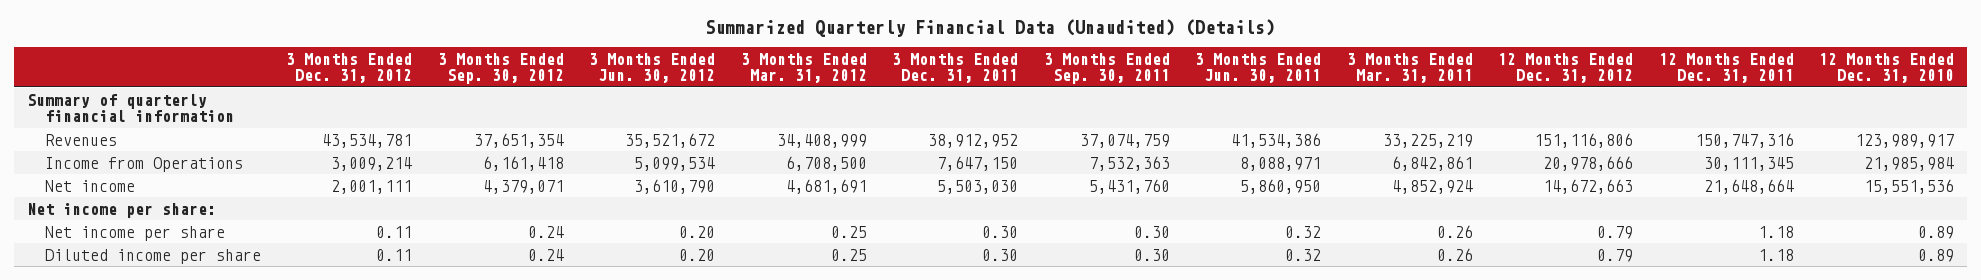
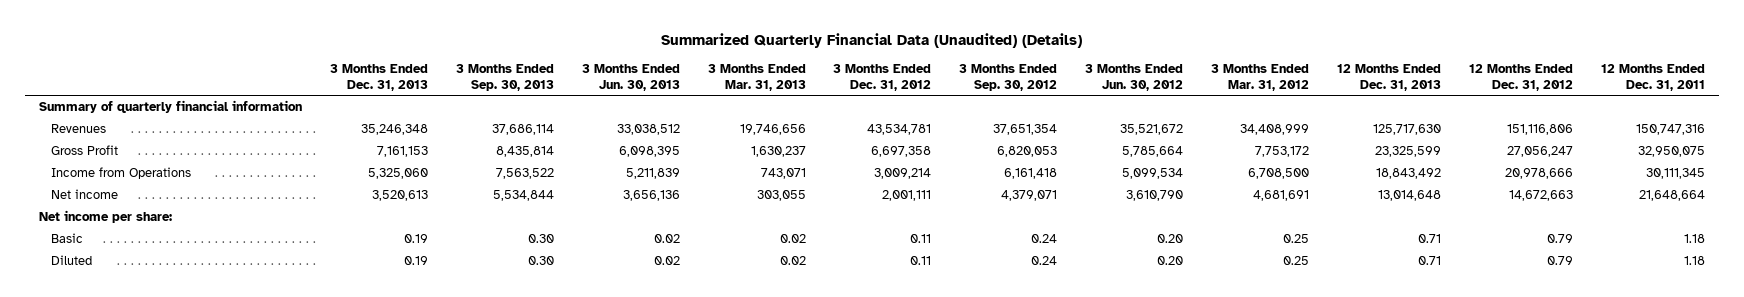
[892,52,1019,83] 3 Months Ended Dec. 31, 2011 -> none
[1043,52,1170,84] 3 Months Ended Sep. 30, 2011 -> none
[1195,52,1322,83] 3 Months Ended Jun. 30, 2011 -> none
[1346,52,1473,83] 3 Months Ended Mar. 31, 2011 -> none
[1818,52,1954,83] 12 Months Ended Dec. 31, 2010 -> none
none -> [329,64,428,91] 3 Months Ended Dec. 31, 2013
none -> [455,64,554,91] 3 Months Ended Sep. 30, 2013
none -> [581,64,680,91] 3 Months Ended Jun. 30, 2013
none -> [707,64,806,91] 3 Months Ended Mar. 31, 2013
none -> [1336,64,1441,91] 12 Months Ended Dec. 31, 2013
none -> [51,145,119,156] Gross Profit
[44,225,225,241] Net income per share -> [51,233,84,244] Basic
[44,248,261,264] Diluted income per share -> [51,255,93,266] Diluted

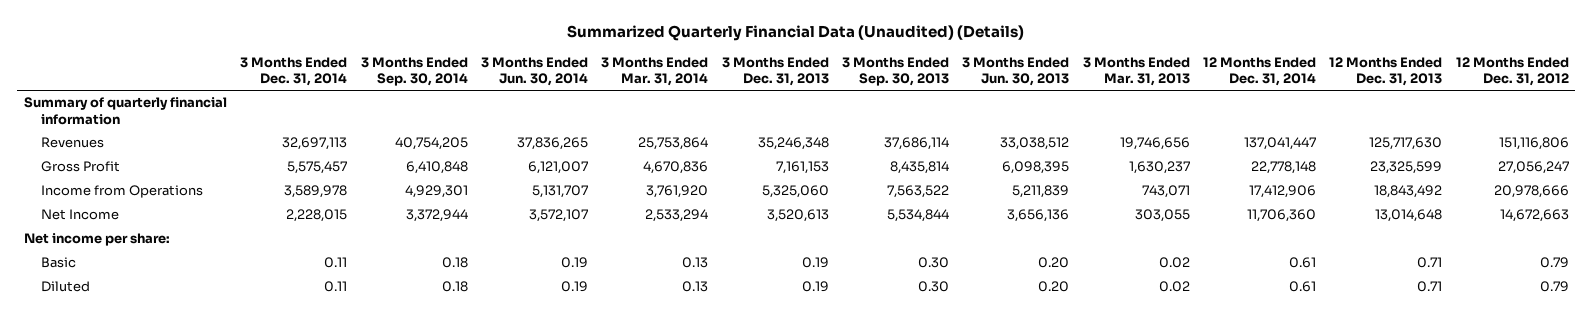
[833,64,932,91] 3 Months Ended Dec. 31, 2012 -> none
[959,64,1058,91] 3 Months Ended Sep. 30, 2012 -> none
[1085,64,1184,91] 3 Months Ended Jun. 30, 2012 -> none
[1211,64,1310,91] 3 Months Ended Mar. 31, 2012 -> none
[1600,64,1705,91] 12 Months Ended Dec. 31, 2011 -> none
none -> [240,56,348,87] 3 Months Ended Dec. 31, 2014
none -> [360,56,468,87] 3 Months Ended Sep. 30, 2014
none -> [480,56,588,87] 3 Months Ended Jun. 30, 2014
none -> [601,56,709,87] 3 Months Ended Mar. 31, 2014
none -> [1203,56,1317,87] 12 Months Ended Dec. 31, 2014
[51,189,119,200] Net income -> [41,209,120,221] Net Income
[653,234,680,244] 0.02 -> [1038,257,1070,269] 0.20
[653,256,680,266] 0.02 -> [1038,281,1070,293] 0.20

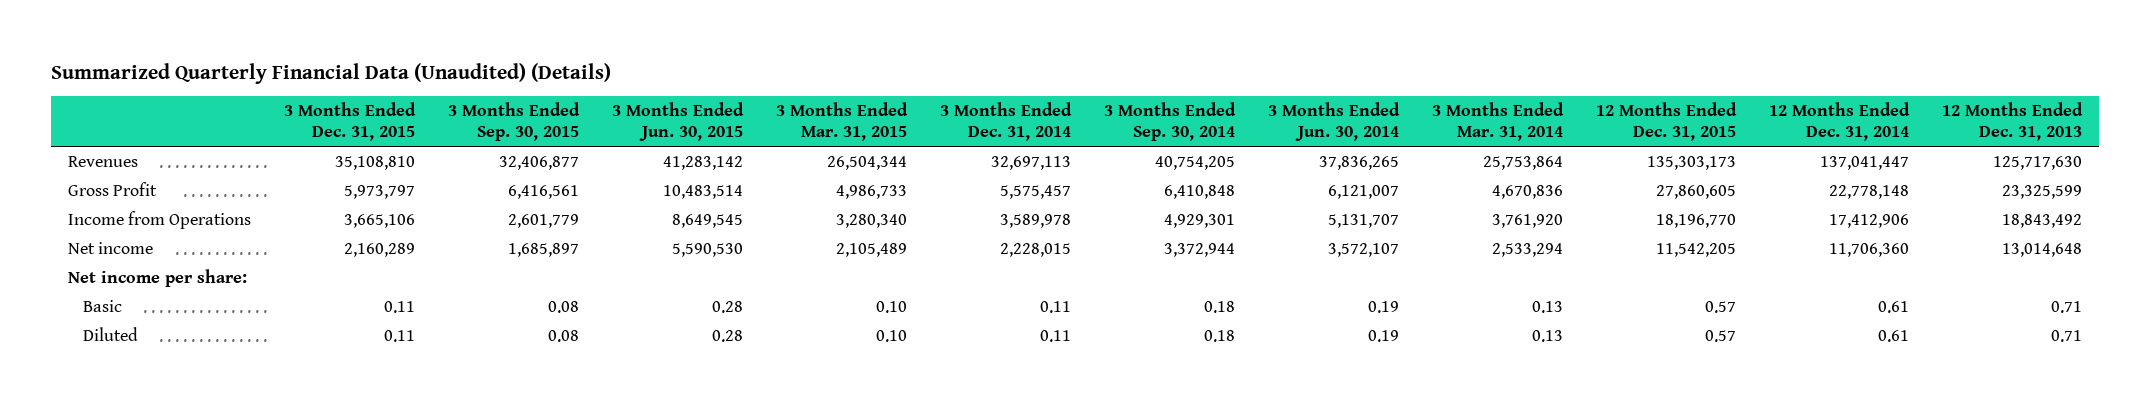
[721,56,829,87] 3 Months Ended Dec. 31, 2013 -> none
[842,56,950,87] 3 Months Ended Sep. 30, 2013 -> none
[962,56,1070,87] 3 Months Ended Jun. 30, 2013 -> none
[1082,56,1190,87] 3 Months Ended Mar. 31, 2013 -> none
[1455,56,1569,87] 12 Months Ended Dec. 31, 2012 -> none
none -> [283,102,416,142] 3 Months Ended Dec. 31, 2015
none -> [447,102,580,142] 3 Months Ended Sep. 30, 2015
none -> [612,102,745,142] 3 Months Ended Jun. 30, 2015
none -> [776,102,909,142] 3 Months Ended Mar. 31, 2015
none -> [1596,102,1738,142] 12 Months Ended Dec. 31, 2015
[23,97,227,125] Summary of quarterly financial information -> none
[41,209,120,221] Net Income -> [67,241,153,254] Net income

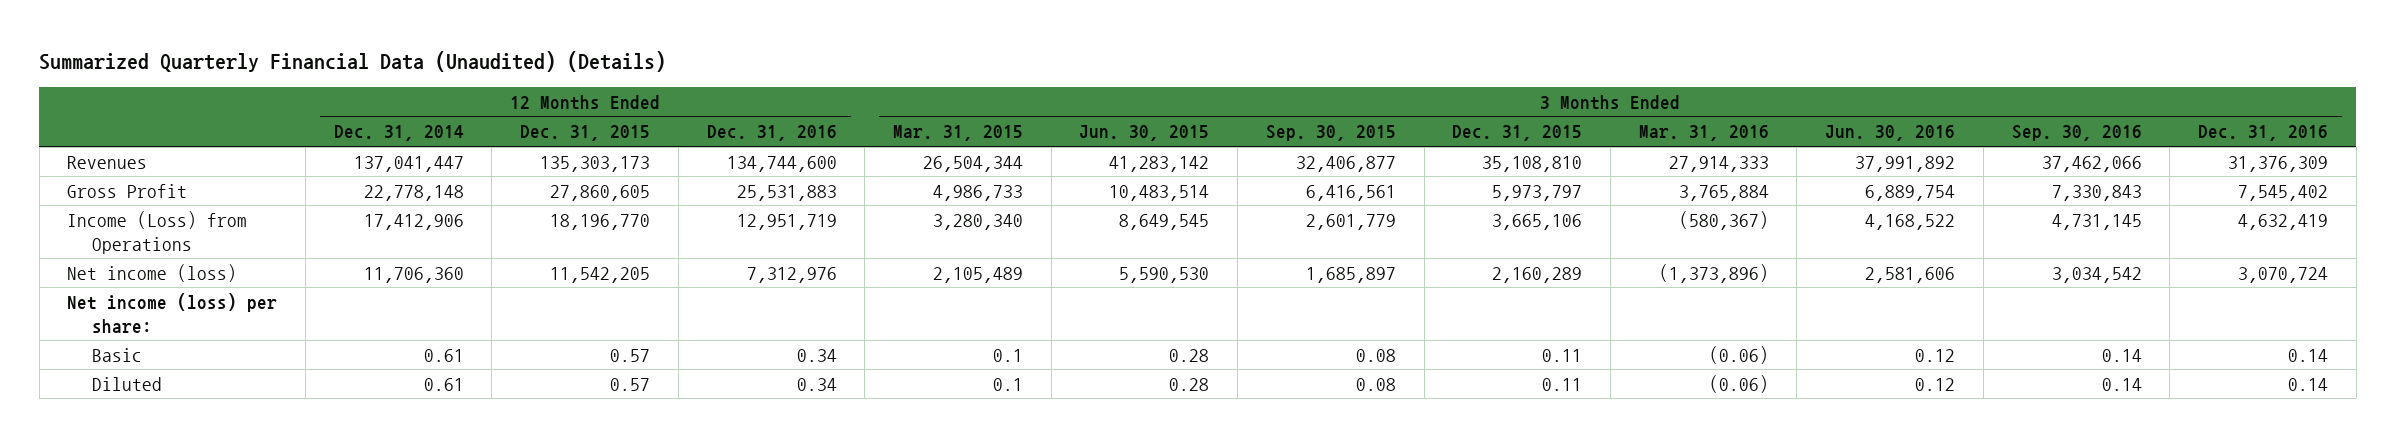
[940,102,1073,142] 3 Months Ended Dec. 31, 2014 -> none
[1104,102,1237,142] 3 Months Ended Sep. 30, 2014 -> none
[1268,102,1401,142] 3 Months Ended Jun. 30, 2014 -> none
[1432,102,1565,142] 3 Months Ended Mar. 31, 2014 -> none
[1942,102,2084,142] 12 Months Ended Dec. 31, 2013 -> none
none -> [706,125,837,142] Dec. 31, 2016
none -> [1638,125,1769,142] Mar. 31, 2016
none -> [1825,125,1956,142] Jun. 30, 2016
none -> [2011,125,2142,142] Sep. 30, 2016
none -> [2197,125,2328,142] Dec. 31, 2016
[67,210,251,229] Income from Operations -> [67,210,248,254] Income (Loss) from Operations
[67,241,153,254] Net income -> [67,263,238,282] Net income (loss)
[67,268,247,287] Net income per share: -> [67,292,278,333] Net income (loss) per share:
[876,300,908,313] 0.10 -> [993,348,1024,362] 0.1
[876,329,908,342] 0.10 -> [993,377,1024,391] 0.1

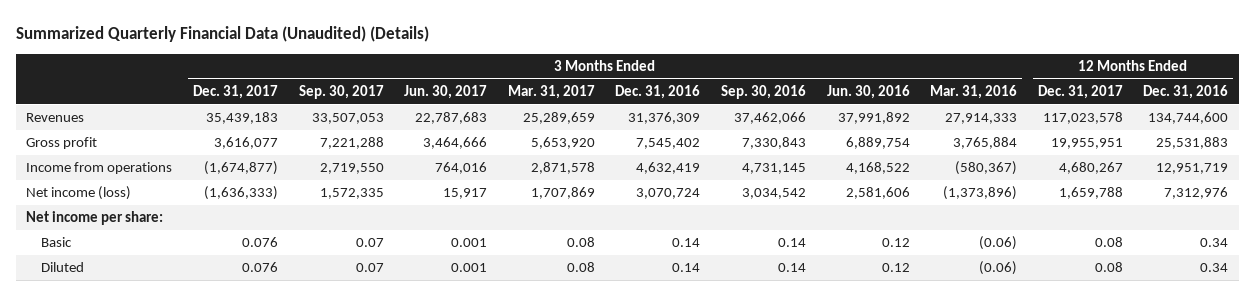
[333,125,464,142] Dec. 31, 2014 -> none
[520,125,651,142] Dec. 31, 2015 -> none
[893,125,1024,142] Mar. 31, 2015 -> none
[1079,125,1210,142] Jun. 30, 2015 -> none
[1265,125,1396,142] Sep. 30, 2015 -> none
[1452,125,1583,142] Dec. 31, 2015 -> none
none -> [193,85,279,100] Dec. 31, 2017
none -> [298,85,384,100] Sep. 30, 2017
none -> [404,85,488,100] Jun. 30, 2017
none -> [507,85,595,100] Mar. 31, 2017
none -> [1037,85,1123,100] Dec. 31, 2017
[67,183,188,198] Gross Profit -> [26,137,98,150] Gross profit
[67,210,248,254] Income (Loss) from Operations -> [26,162,173,175] Income from operations
[67,292,278,333] Net income (loss) per share: -> [26,211,164,226] Net income per share:

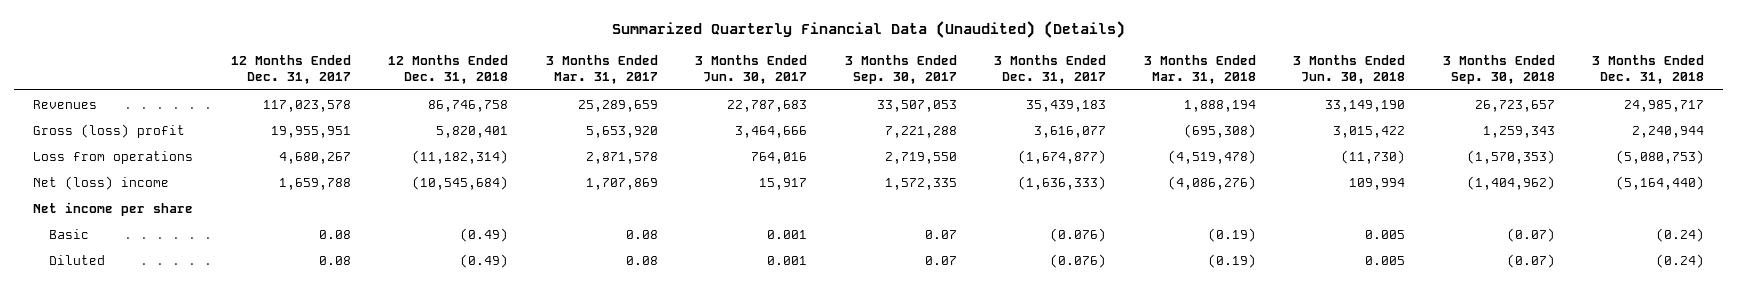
[615,85,701,100] Dec. 31, 2016 -> none
[720,85,806,100] Sep. 30, 2016 -> none
[826,85,910,100] Jun. 30, 2016 -> none
[930,85,1018,100] Mar. 31, 2016 -> none
[1143,85,1229,100] Dec. 31, 2016 -> none
none -> [388,54,509,84] 12 Months Ended Dec. 31, 2018
none -> [1143,54,1256,84] 3 Months Ended Mar. 31, 2018
none -> [1293,54,1406,84] 3 Months Ended Jun. 30, 2018
none -> [1442,54,1555,84] 3 Months Ended Sep. 30, 2018
none -> [1592,54,1705,84] 3 Months Ended Dec. 31, 2018
[26,137,98,150] Gross profit -> [33,123,186,138] Gross (loss) profit
[26,162,173,175] Income from operations -> [33,150,194,164] Loss from operations
[26,186,132,201] Net income (loss) -> [33,175,170,190] Net (loss) income
[26,211,164,226] Net income per share: -> [33,201,194,216] Net income per share
[242,237,279,248] 0.076 -> [1050,227,1107,242] (0.076)
[242,262,279,273] 0.076 -> [1050,253,1107,268] (0.076)

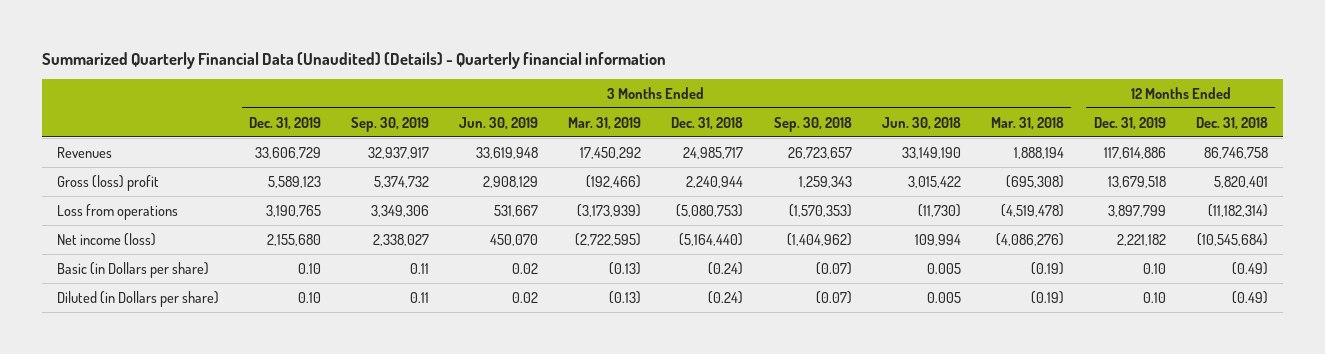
[611,21,1125,39] Summarized Quarterly Financial Data (Unaudited) (Details) -> [42,51,667,69] Summarized Quarterly Financial Data (Unaudited) (Details) - Quarterly financial information
[230,54,351,84] 12 Months Ended Dec. 31, 2017 -> none
[545,54,658,84] 3 Months Ended Mar. 31, 2017 -> none
[695,54,808,84] 3 Months Ended Jun. 30, 2017 -> none
[844,54,957,84] 3 Months Ended Sep. 30, 2017 -> none
[994,54,1107,84] 3 Months Ended Dec. 31, 2017 -> none
none -> [249,116,322,130] Dec. 31, 2019
none -> [351,116,430,132] Sep. 30, 2019
none -> [459,116,539,130] Jun. 30, 2019
none -> [568,116,642,130] Mar. 31, 2019
none -> [1093,116,1166,130] Dec. 31, 2019
[33,201,194,216] Net income per share -> none
[33,175,170,190] Net (loss) income -> [57,232,157,246] Net income (loss)
[48,228,89,239] Basic -> [57,261,210,278] Basic (in Dollars per share)
[48,254,105,265] Diluted -> [57,290,220,307] Diluted (in Dollars per share)

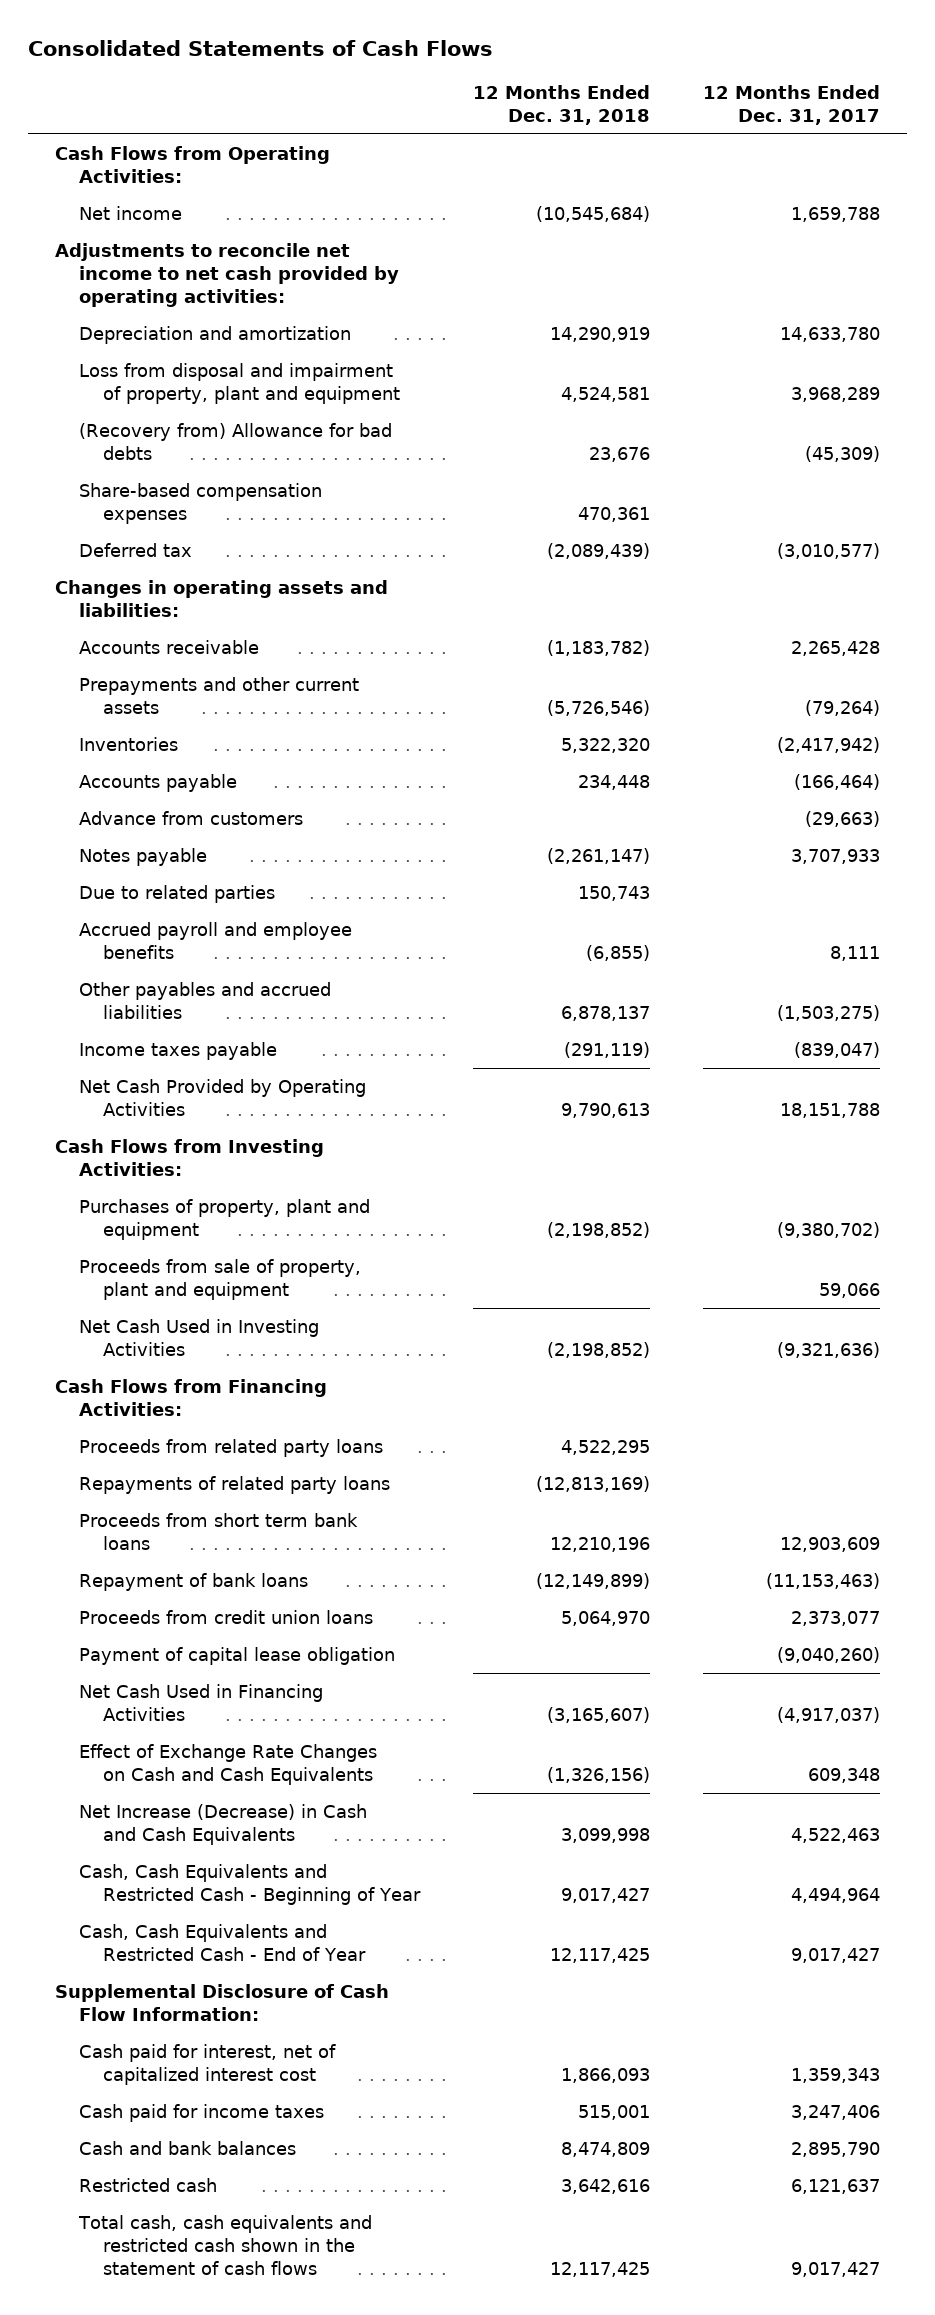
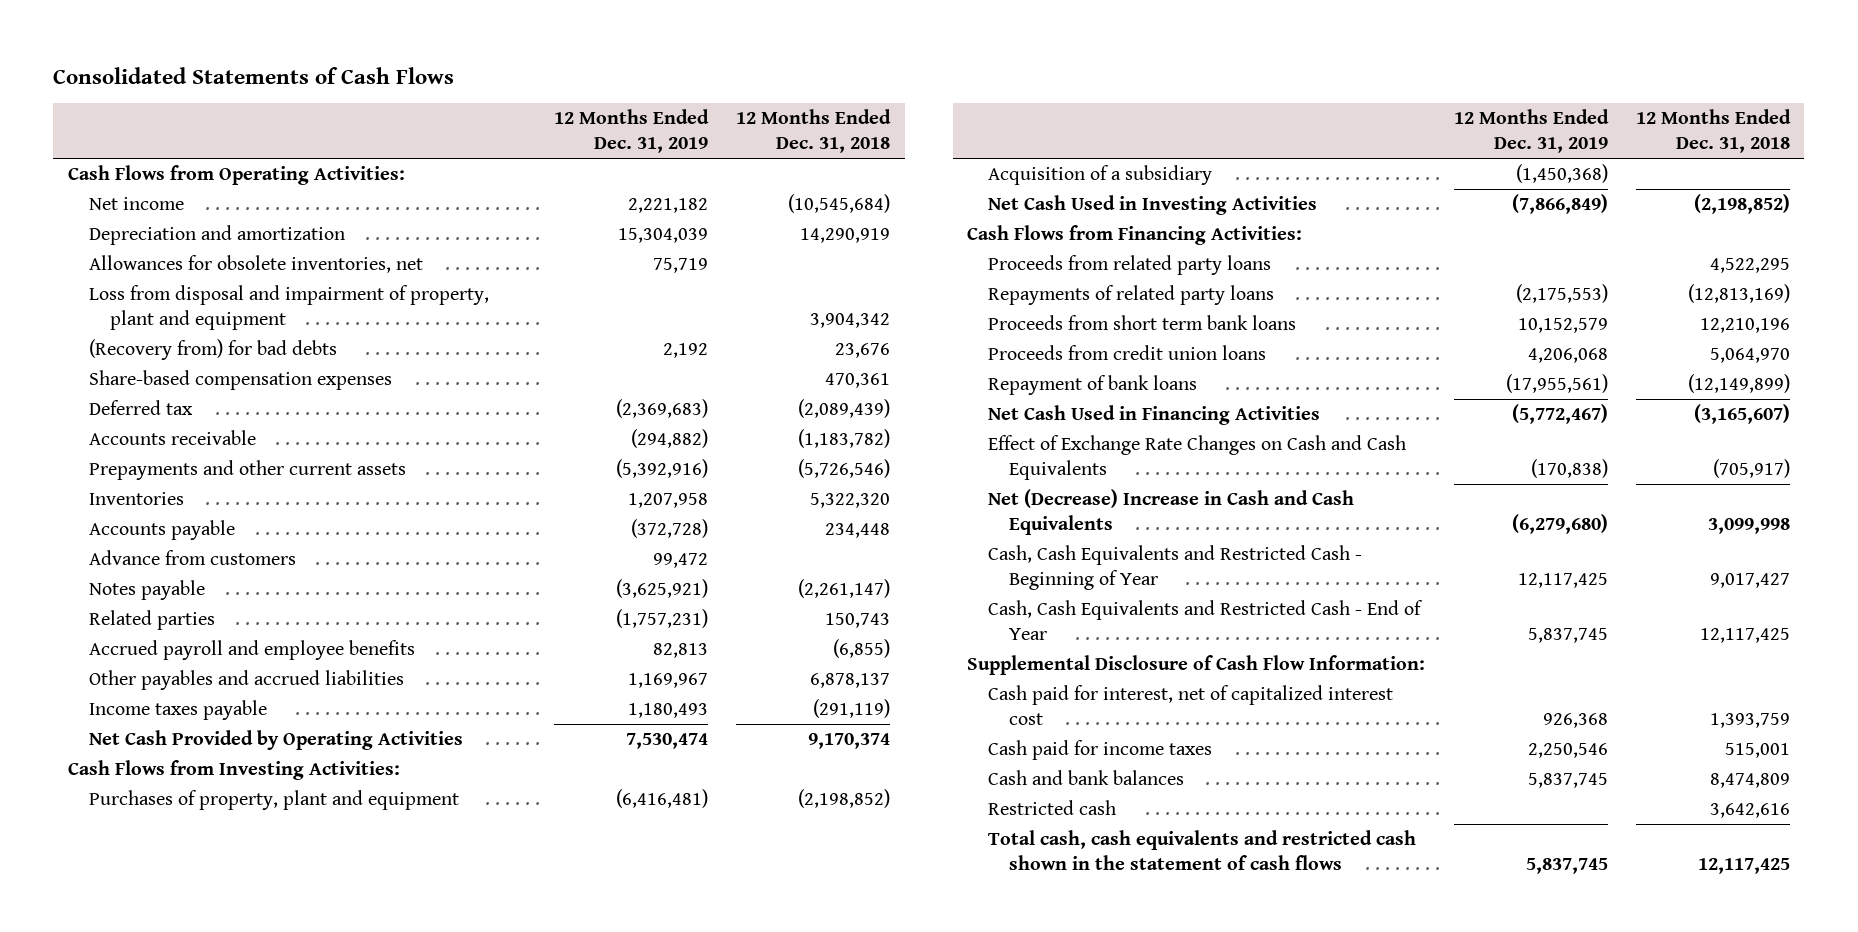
[703,85,881,126] 12 Months Ended Dec. 31, 2017 -> none
none -> [554,109,710,153] 12 Months Ended Dec. 31, 2019
[54,243,400,307] Adjustments to reconcile net income to net cash provided by operating activities: -> none
none -> [88,255,423,274] Allowances for obsolete inventories, net
[561,386,651,402] 4,524,581 -> [810,312,891,328] 3,904,342
[79,423,393,460] (Recovery from) Allowance for bad debts -> [88,339,337,361] (Recovery from) for bad debts
[54,580,388,617] Changes in operating assets and liabilities: -> none
[79,885,276,904] Due to related parties -> [88,610,215,631] Related parties
[561,1102,651,1118] 9,790,613 -> [808,733,891,750] 9,170,374
[79,1259,362,1300] Proceeds from sale of property, plant and equipment -> none
none -> [988,165,1213,186] Acquisition of a subsidiary
[79,1647,396,1666] Payment of capital lease obligation -> none
[79,1573,309,1592] Repayment of bank loans -> [988,375,1198,396] Repayment of bank loans
[547,1766,651,1783] (1,326,156) -> [1713,458,1791,478] (705,917)
[79,1804,368,1845] Net Increase (Decrease) in Cash and Cash Equivalents -> [988,489,1355,535] Net (Decrease) Increase in Cash and Cash Equivalents
[561,2067,651,2083] 1,866,093 -> [1710,712,1791,728] 1,393,759

